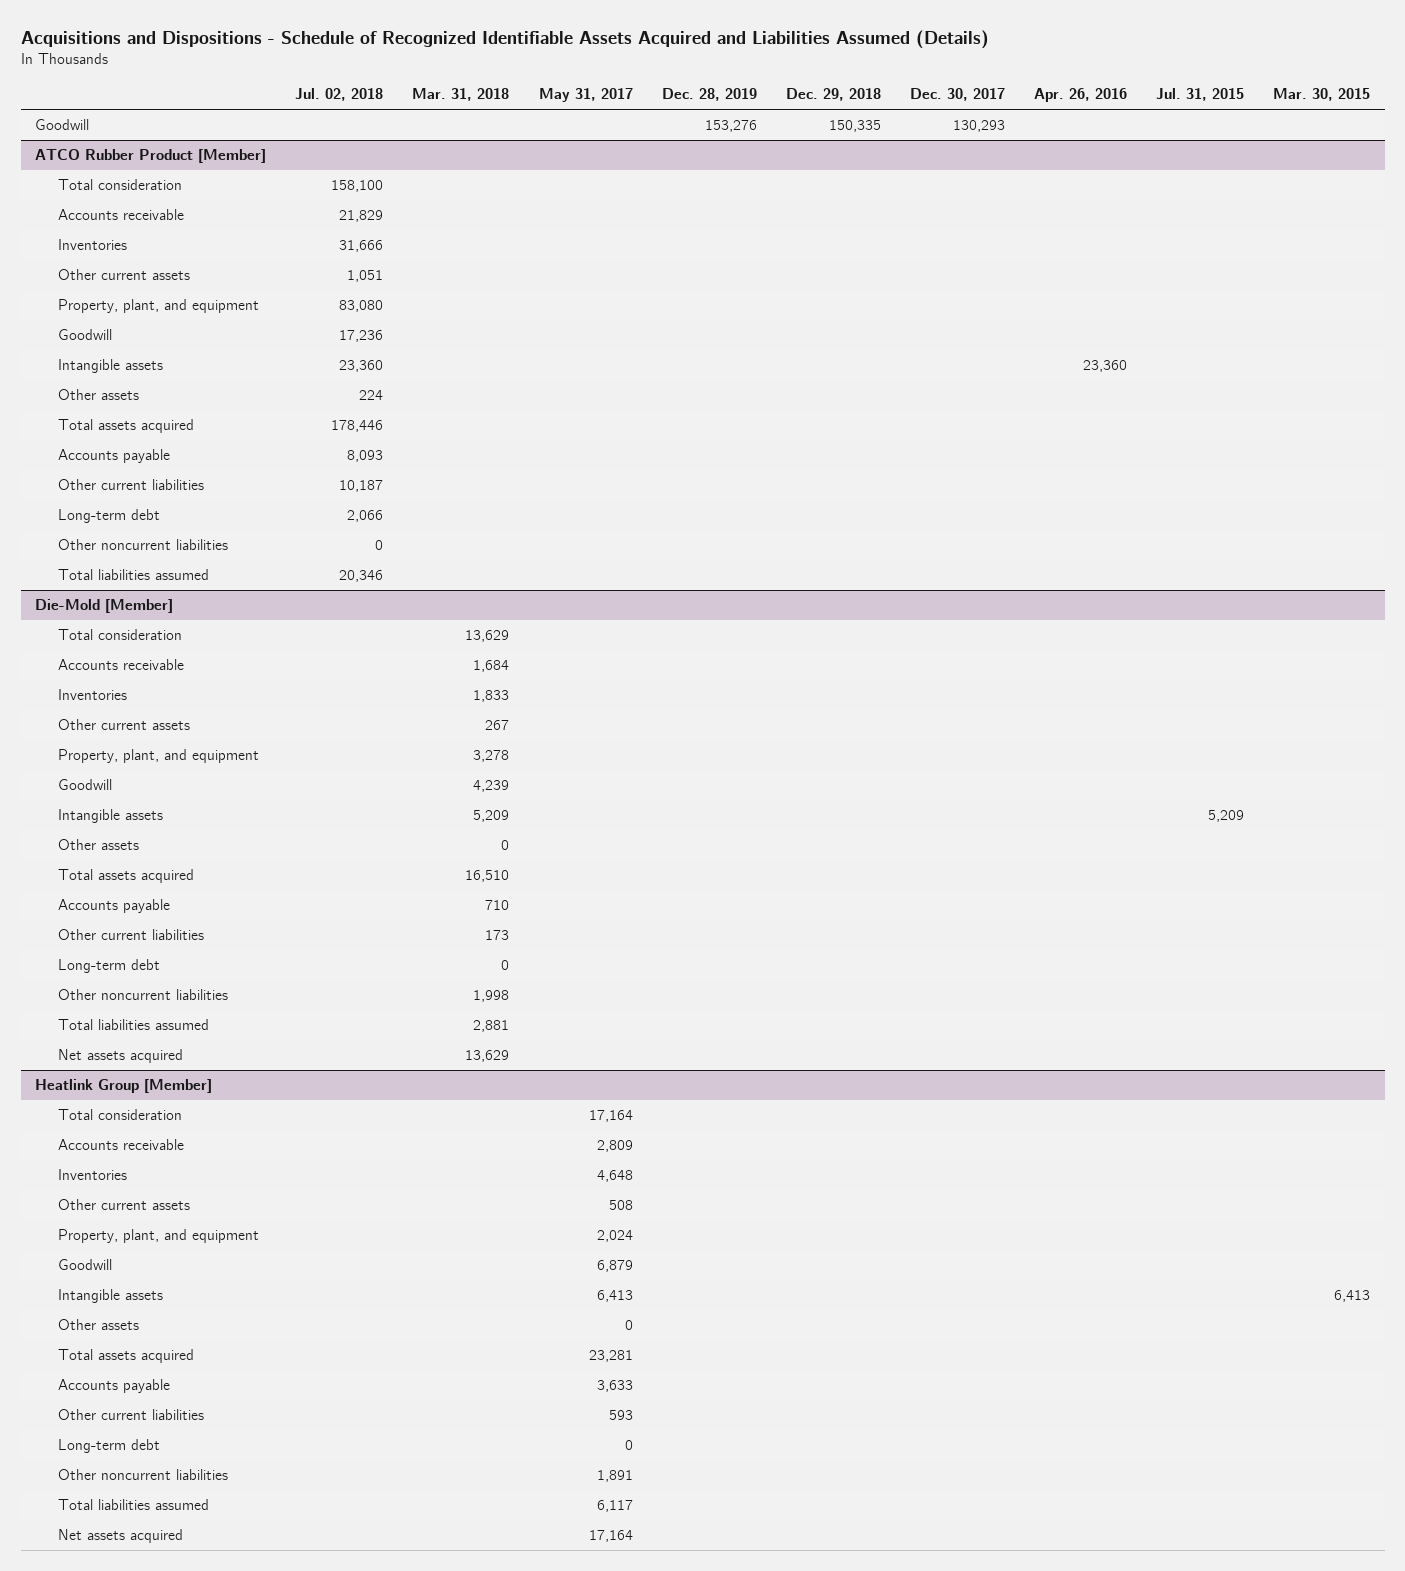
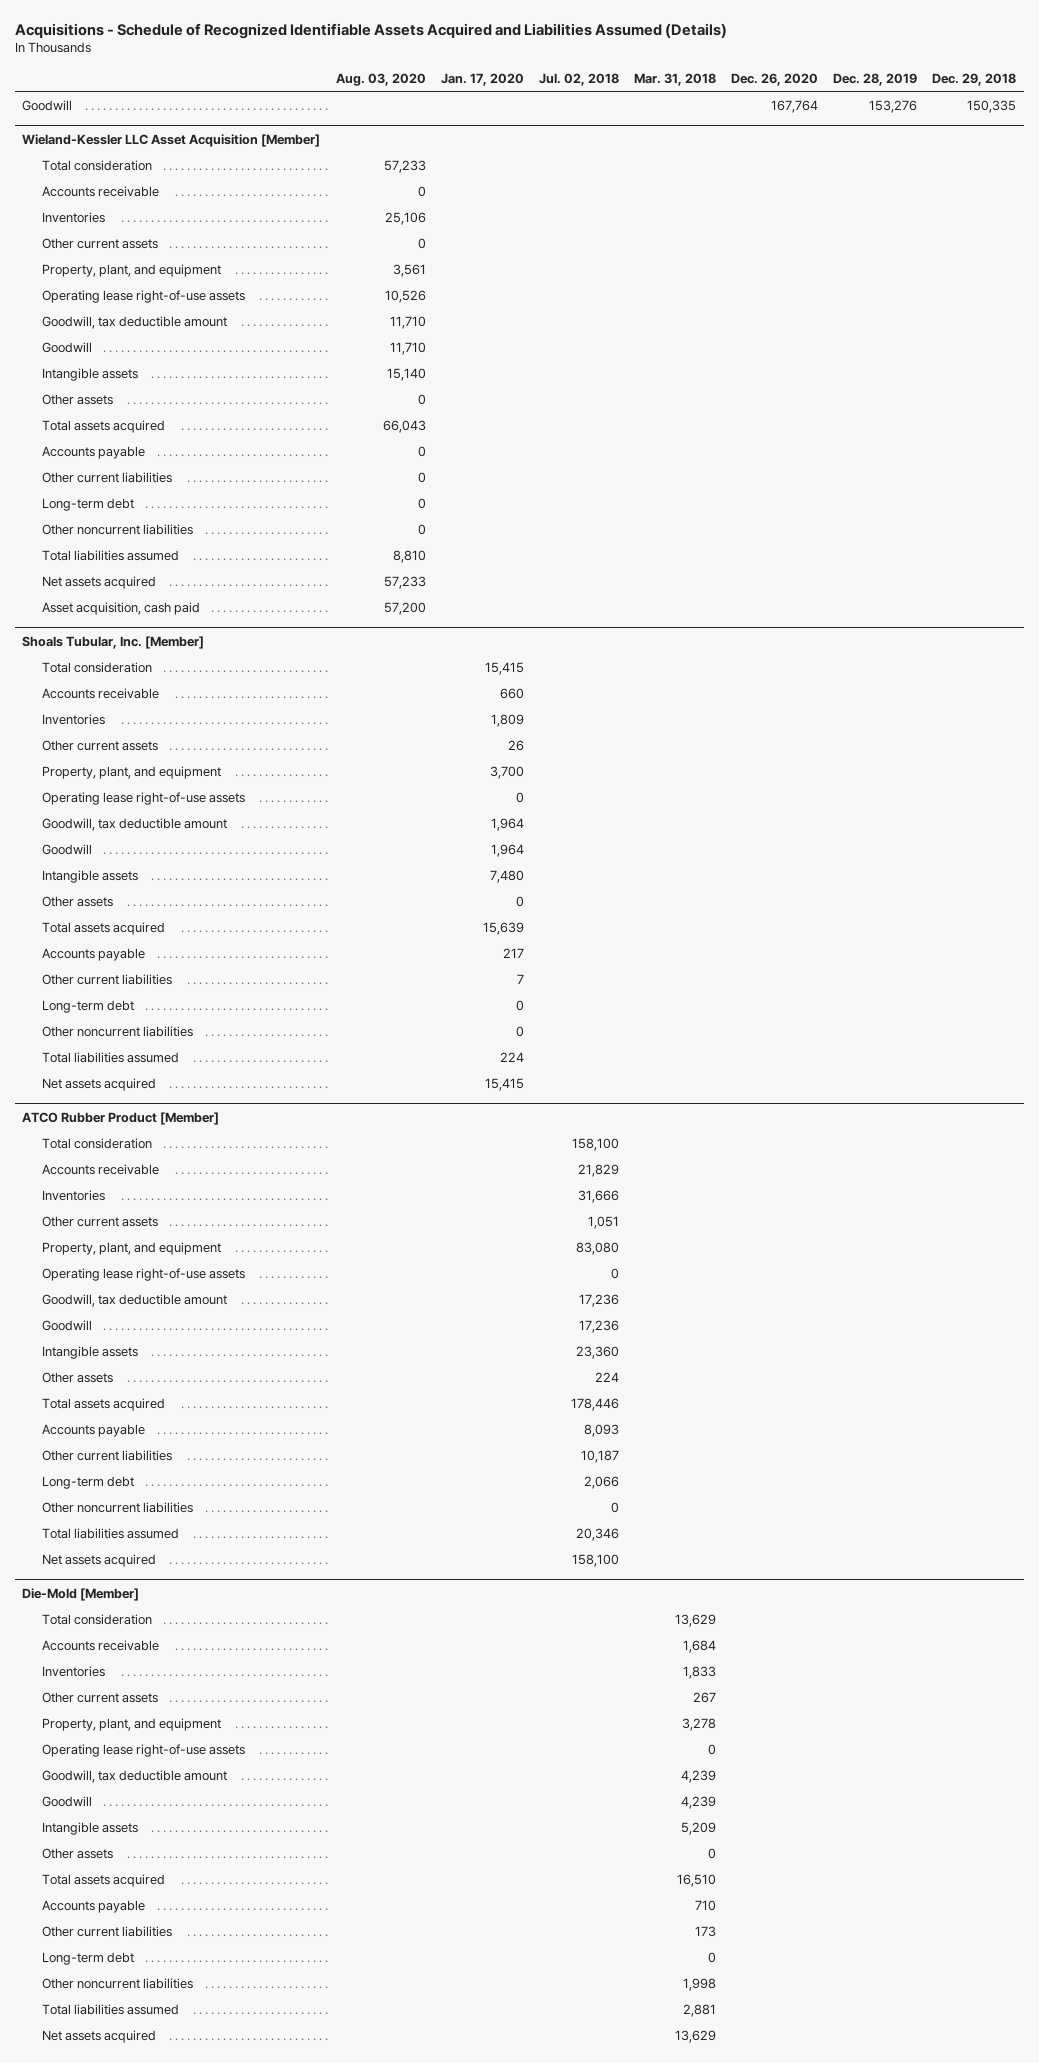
[20,29,989,49] Acquisitions and Dispositions - Schedule of Recognized Identifiable Assets Acquired and Liabilities Assumed (Details) -> [14,22,727,39] Acquisitions - Schedule of Recognized Identifiable Assets Acquired and Liabilities Assumed (Details)
[538,88,633,103] May 31, 2017 -> none
[909,88,1005,102] Dec. 30, 2017 -> none
[1034,88,1128,103] Apr. 26, 2016 -> none
[1156,88,1245,102] Jul. 31, 2015 -> none
[1273,88,1371,102] Mar. 30, 2015 -> none
none -> [335,72,426,86] Aug. 03, 2020
none -> [440,72,524,86] Jan. 17, 2020
none -> [731,72,819,86] Dec. 26, 2020
none -> [22,133,321,147] Wieland-Kessler LLC Asset Acquisition [Member]
none -> [42,159,153,171] Total consideration
none -> [42,185,160,197] Accounts receivable
none -> [42,211,106,223] Inventories
none -> [42,237,159,249] Other current assets
none -> [42,263,222,277] Property, plant, and equipment
none -> [42,289,246,303] Operating lease right-of-use assets
none -> [42,315,228,329] Goodwill, tax deductible amount
none -> [42,341,93,353] Goodwill
none -> [42,367,139,381] Intangible assets
none -> [42,393,114,405] Other assets
none -> [42,419,166,433] Total assets acquired
none -> [42,445,146,459] Accounts payable
none -> [42,471,173,483] Other current liabilities
none -> [42,497,135,511] Long-term debt
none -> [42,523,194,535] Other noncurrent liabilities
none -> [42,549,180,561] Total liabilities assumed
none -> [42,575,157,589] Net assets acquired
none -> [42,601,201,615] Asset acquisition, cash paid
none -> [22,635,205,649] Shoals Tubular, Inc. [Member]
none -> [42,661,153,673] Total consideration
none -> [42,687,160,699] Accounts receivable
none -> [42,713,106,725] Inventories
none -> [42,739,159,751] Other current assets
none -> [42,765,222,779] Property, plant, and equipment
none -> [42,791,246,805] Operating lease right-of-use assets
none -> [42,817,228,831] Goodwill, tax deductible amount
none -> [42,843,93,855] Goodwill
none -> [42,869,139,883] Intangible assets
none -> [42,895,114,907] Other assets
none -> [42,921,166,935] Total assets acquired
none -> [42,947,146,961] Accounts payable
none -> [42,973,173,985] Other current liabilities
none -> [42,999,135,1013] Long-term debt
none -> [42,1025,194,1037] Other noncurrent liabilities
none -> [42,1051,180,1063] Total liabilities assumed
none -> [42,1077,157,1091] Net assets acquired
none -> [42,1267,246,1281] Operating lease right-of-use assets
none -> [42,1293,228,1307] Goodwill, tax deductible amount
none -> [42,1553,157,1567] Net assets acquired
none -> [42,1743,246,1757] Operating lease right-of-use assets
none -> [42,1769,228,1783] Goodwill, tax deductible amount
[35,1079,213,1094] Heatlink Group [Member] -> none
[58,1109,183,1121] Total consideration -> none
[58,1139,185,1151] Accounts receivable -> none
[58,1169,128,1181] Inventories -> none
[58,1199,191,1211] Other current assets -> none
[58,1229,260,1244] Property, plant, and equipment -> none
[58,1259,113,1271] Goodwill -> none
[58,1289,164,1304] Intangible assets -> none
[58,1319,140,1331] Other assets -> none
[58,1349,195,1364] Total assets acquired -> none
[58,1379,171,1394] Accounts payable -> none
[58,1409,205,1421] Other current liabilities -> none
[58,1439,161,1454] Long-term debt -> none
[58,1469,229,1481] Other noncurrent liabilities -> none
[58,1499,210,1511] Total liabilities assumed -> none
[58,1529,184,1544] Net assets acquired -> none

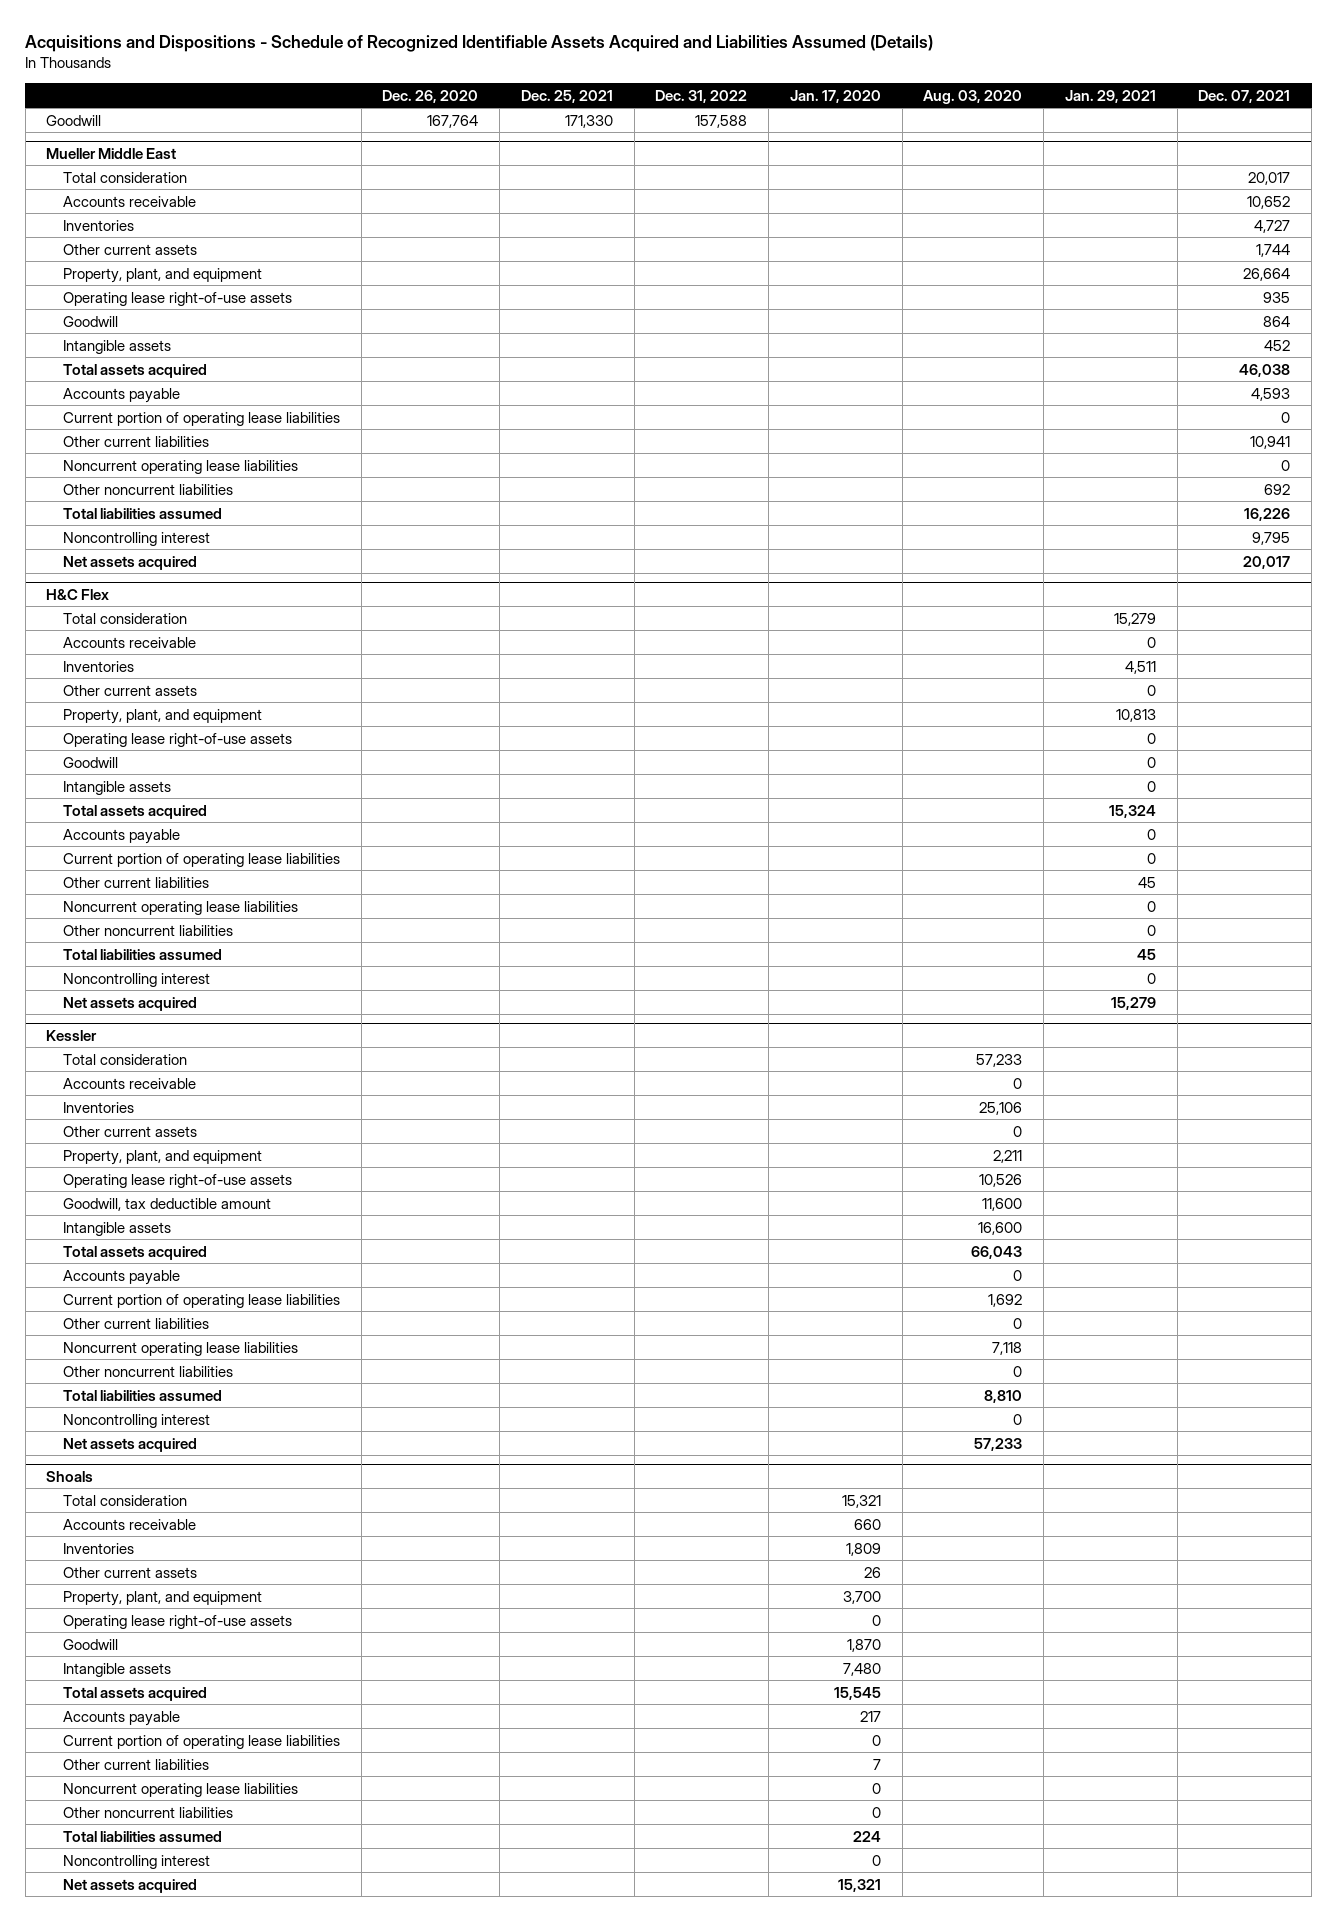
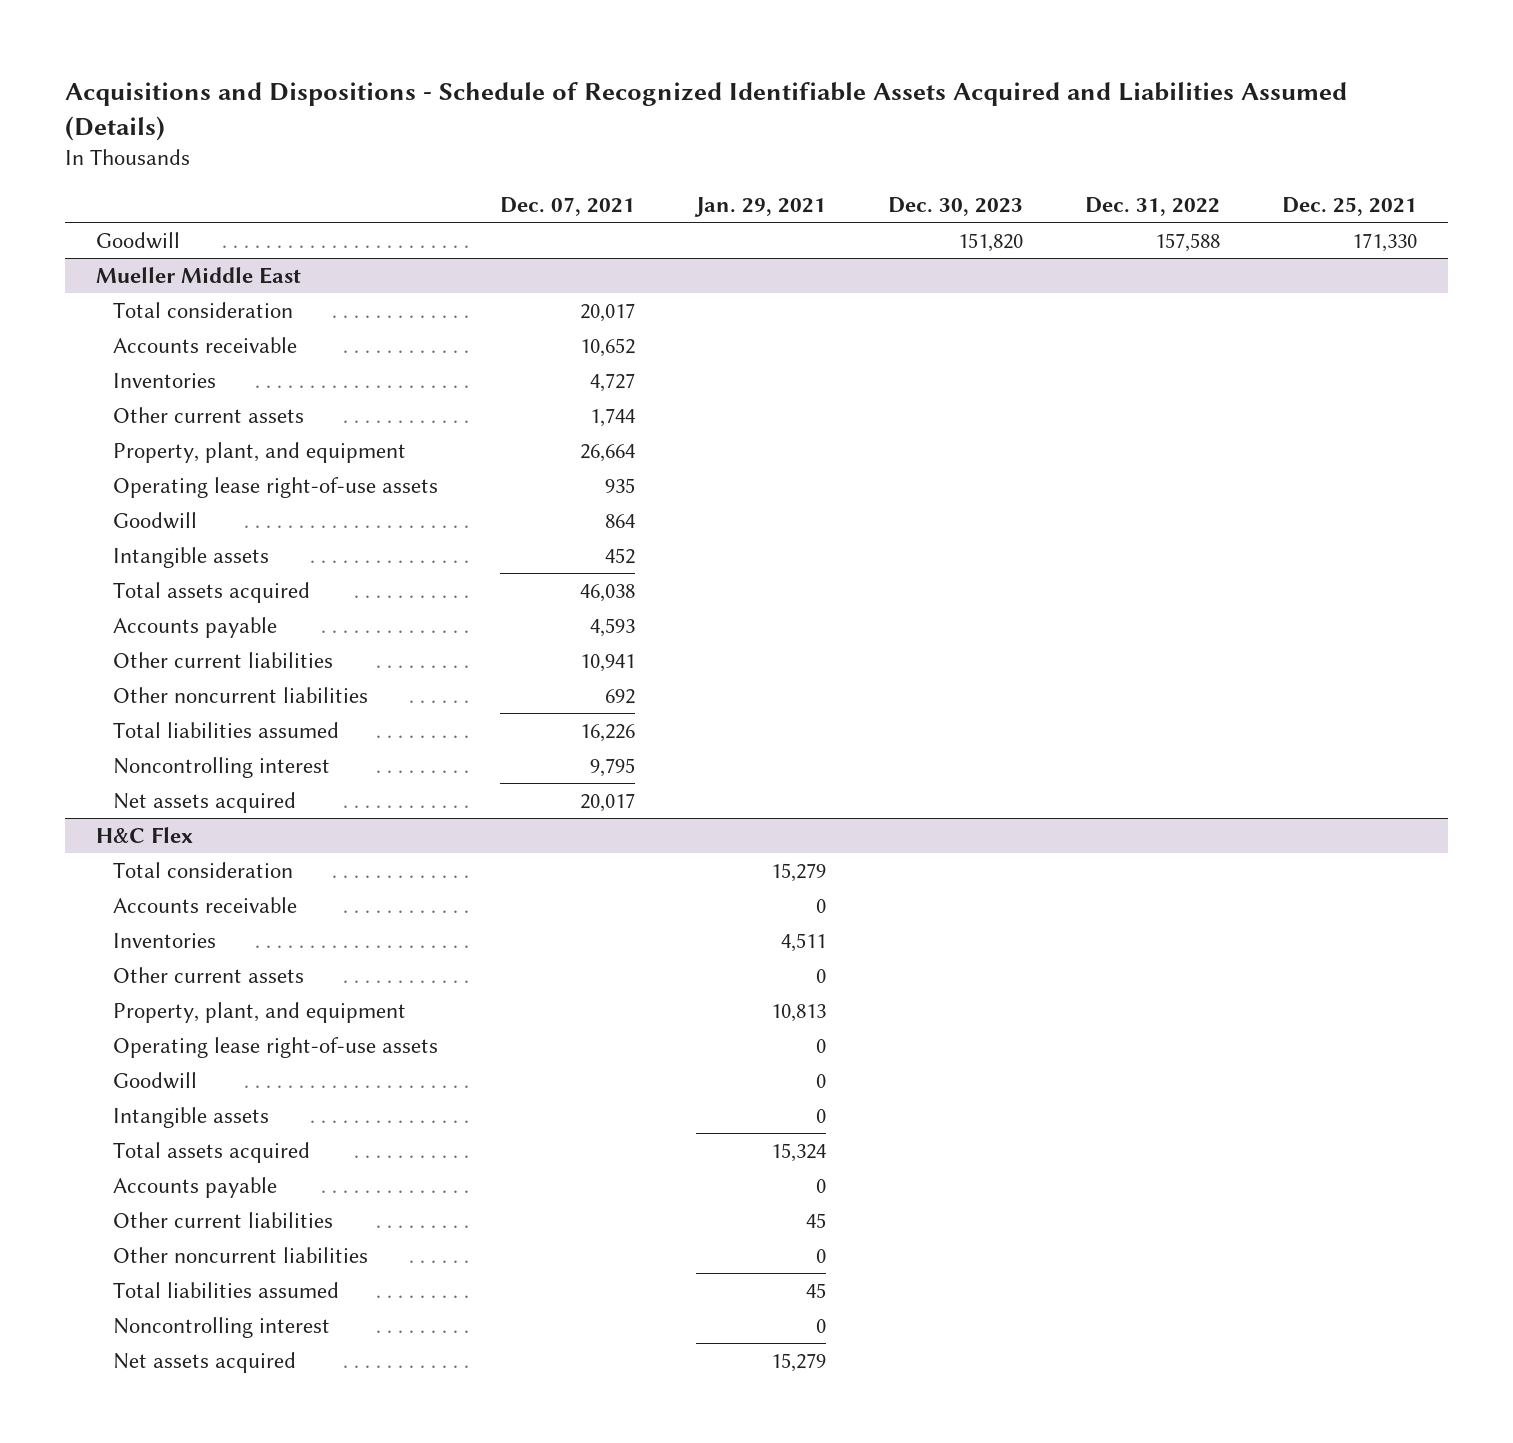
[382,89,479,103] Dec. 26, 2020 -> none
[789,89,881,103] Jan. 17, 2020 -> none
[923,89,1023,104] Aug. 03, 2020 -> none
none -> [888,197,1024,217] Dec. 30, 2023
[62,411,340,426] Current portion of operating lease liabilities -> none
[62,459,298,474] Noncurrent operating lease liabilities -> none
[62,852,340,867] Current portion of operating lease liabilities -> none
[62,900,298,915] Noncurrent operating lease liabilities -> none
[46,1029,98,1041] Kessler -> none
[62,1053,187,1065] Total consideration -> none
[62,1077,196,1089] Accounts receivable -> none
[62,1101,134,1113] Inventories -> none
[62,1125,197,1137] Other current assets -> none
[62,1149,262,1165] Property, plant, and equipment -> none
[62,1173,292,1188] Operating lease right-of-use assets -> none
[62,1197,271,1211] Goodwill, tax deductible amount -> none
[62,1221,171,1236] Intangible assets -> none
[62,1245,207,1260] Total assets acquired -> none
[62,1269,180,1285] Accounts payable -> none
[62,1293,340,1308] Current portion of operating lease liabilities -> none
[62,1317,209,1329] Other current liabilities -> none
[62,1341,298,1356] Noncurrent operating lease liabilities -> none
[62,1365,233,1377] Other noncurrent liabilities -> none
[62,1389,222,1401] Total liabilities assumed -> none
[62,1413,210,1428] Noncontrolling interest -> none
[62,1437,197,1452] Net assets acquired -> none
[46,1470,94,1482] Shoals -> none
[62,1494,187,1506] Total consideration -> none
[62,1518,196,1530] Accounts receivable -> none
[62,1542,134,1554] Inventories -> none
[62,1566,197,1578] Other current assets -> none
[62,1590,262,1606] Property, plant, and equipment -> none
[62,1614,292,1629] Operating lease right-of-use assets -> none
[62,1638,118,1650] Goodwill -> none
[62,1662,171,1677] Intangible assets -> none
[62,1686,207,1701] Total assets acquired -> none
[62,1710,180,1726] Accounts payable -> none
[62,1734,340,1749] Current portion of operating lease liabilities -> none
[62,1758,209,1770] Other current liabilities -> none
[62,1782,298,1797] Noncurrent operating lease liabilities -> none
[62,1806,233,1818] Other noncurrent liabilities -> none
[62,1830,222,1842] Total liabilities assumed -> none
[62,1854,210,1869] Noncontrolling interest -> none
[62,1878,197,1893] Net assets acquired -> none

